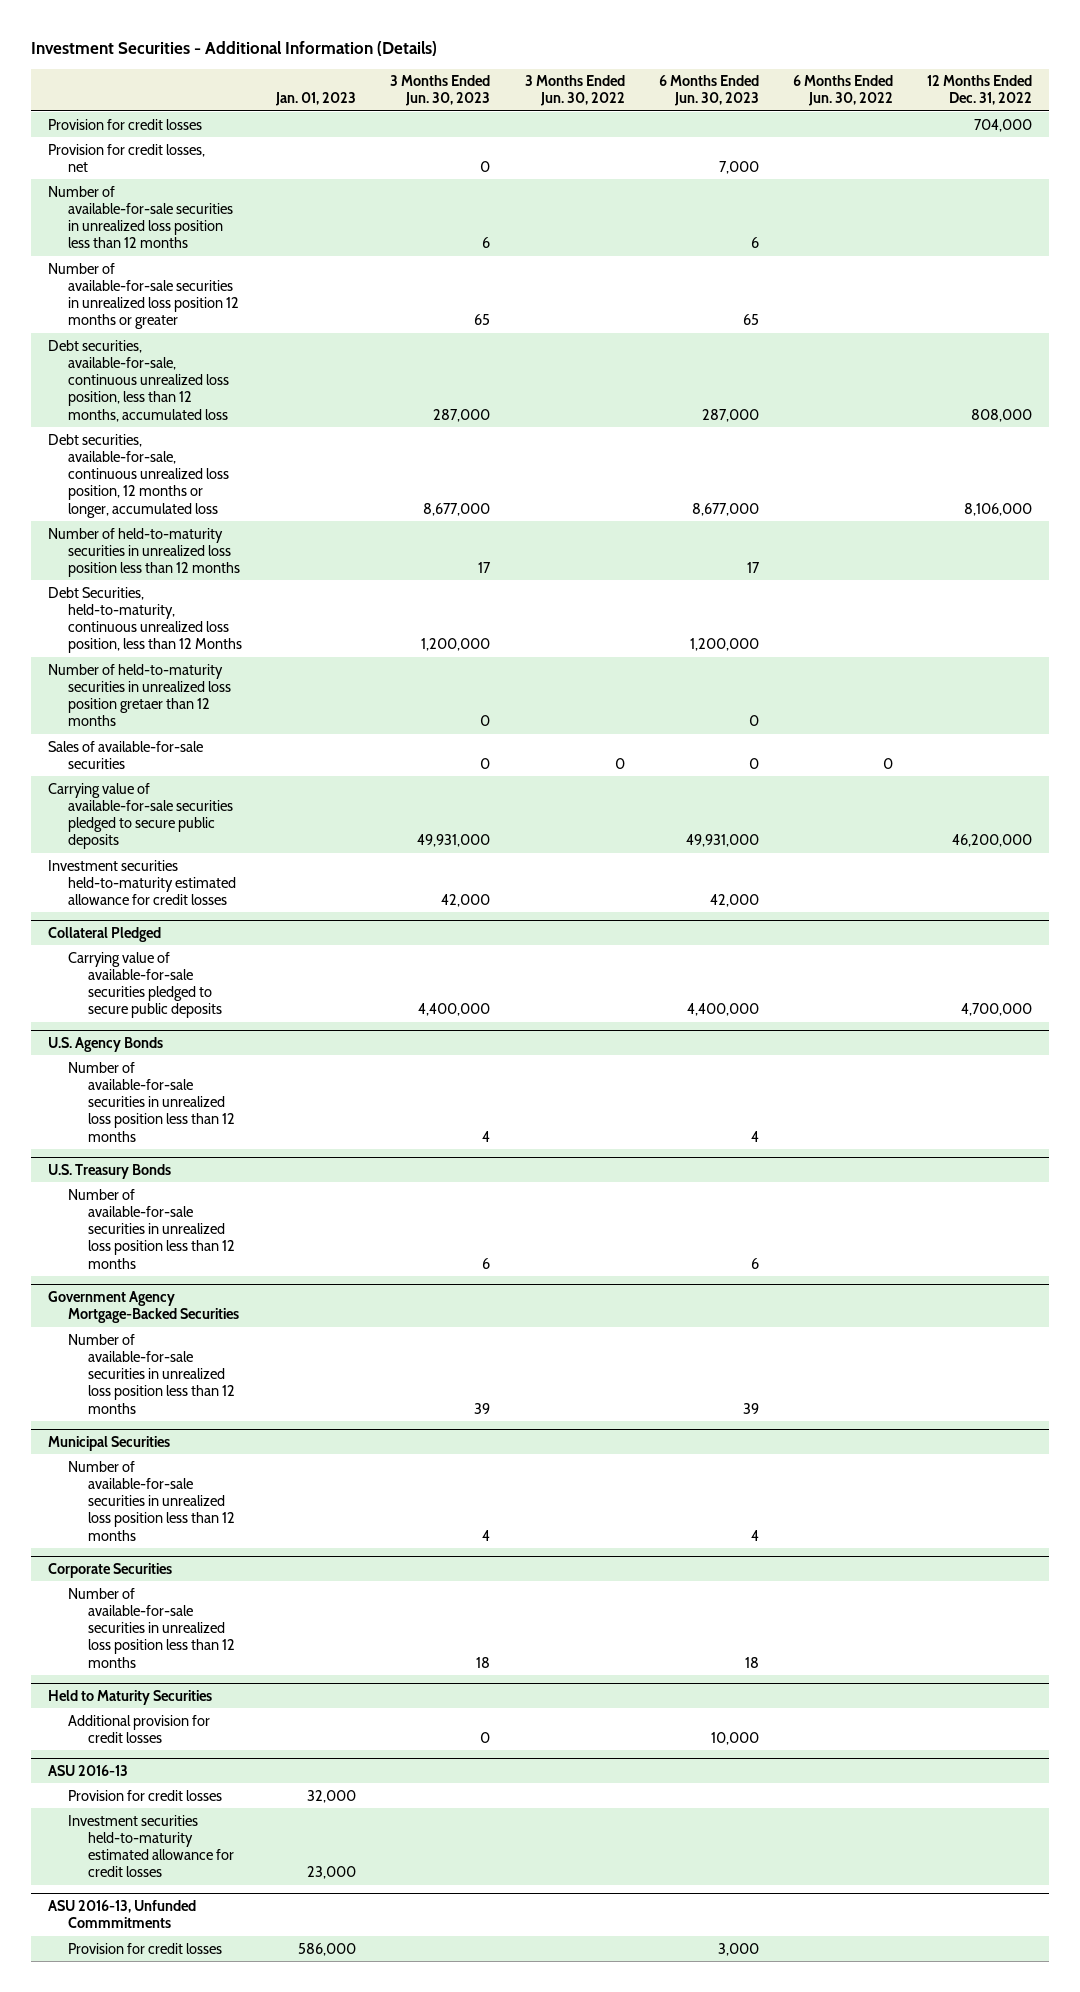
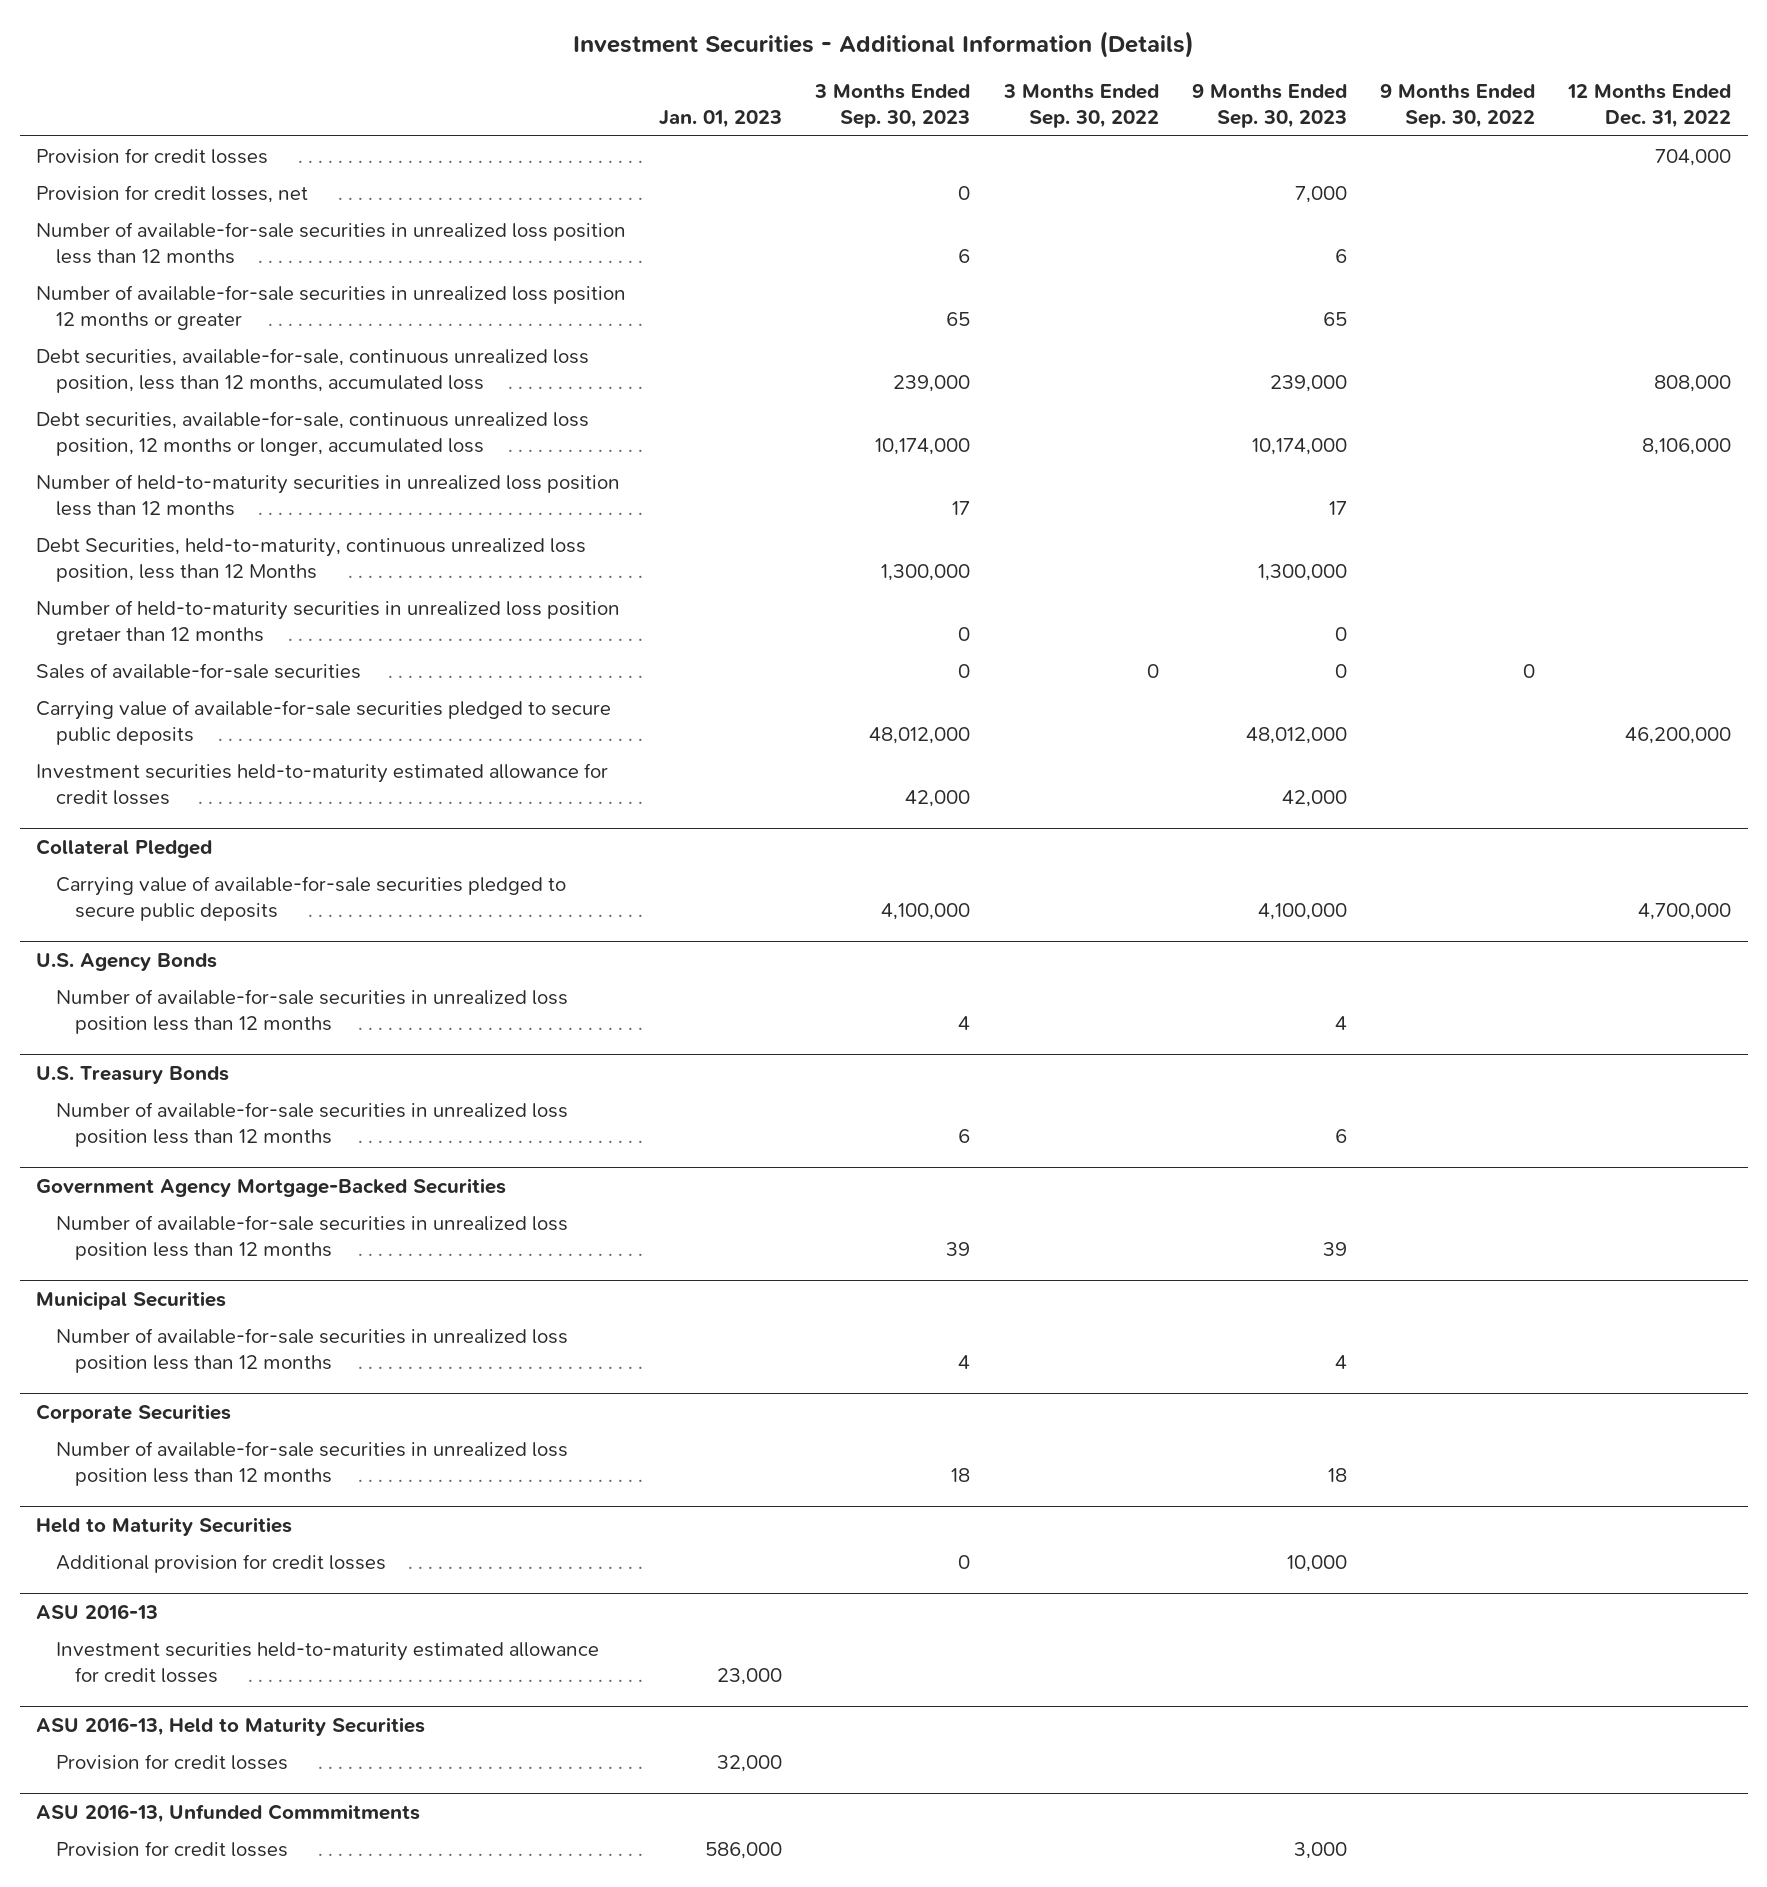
[390,75,491,107] 3 Months Ended Jun. 30, 2023 -> none
[524,75,625,107] 3 Months Ended Jun. 30, 2022 -> none
[658,75,759,107] 6 Months Ended Jun. 30, 2023 -> none
[792,75,893,107] 6 Months Ended Jun. 30, 2022 -> none
none -> [814,84,971,129] 3 Months Ended Sep. 30, 2023
none -> [1002,84,1159,129] 3 Months Ended Sep. 30, 2022
none -> [1191,84,1347,129] 9 Months Ended Sep. 30, 2023
none -> [1379,84,1535,129] 9 Months Ended Sep. 30, 2022
[68,1789,223,1801] Provision for credit losses -> none
none -> [36,1716,426,1736] ASU 2016-13, Held to Maturity Securities
none -> [55,1753,288,1770] Provision for credit losses

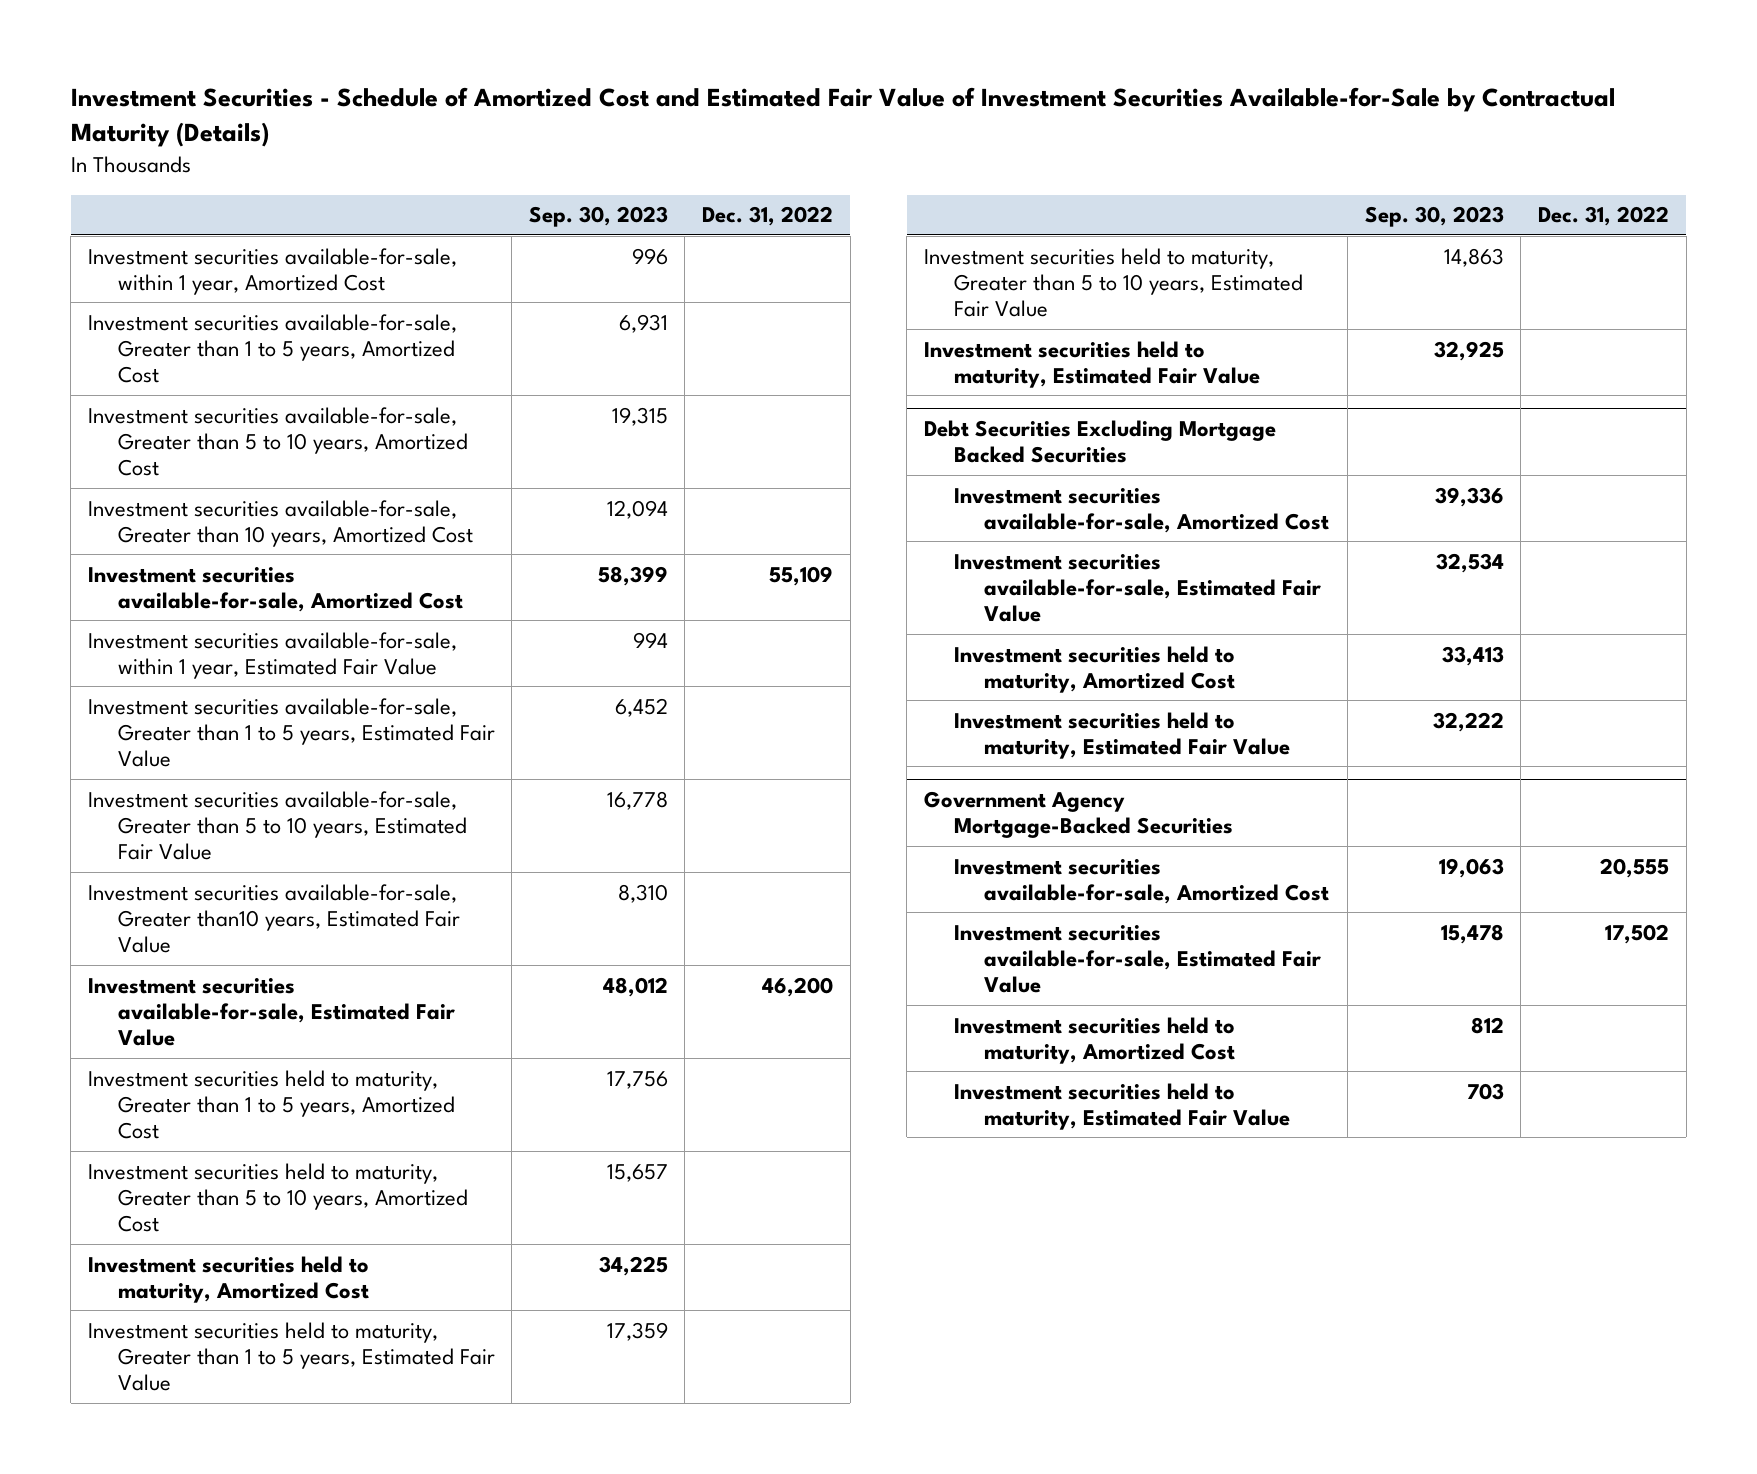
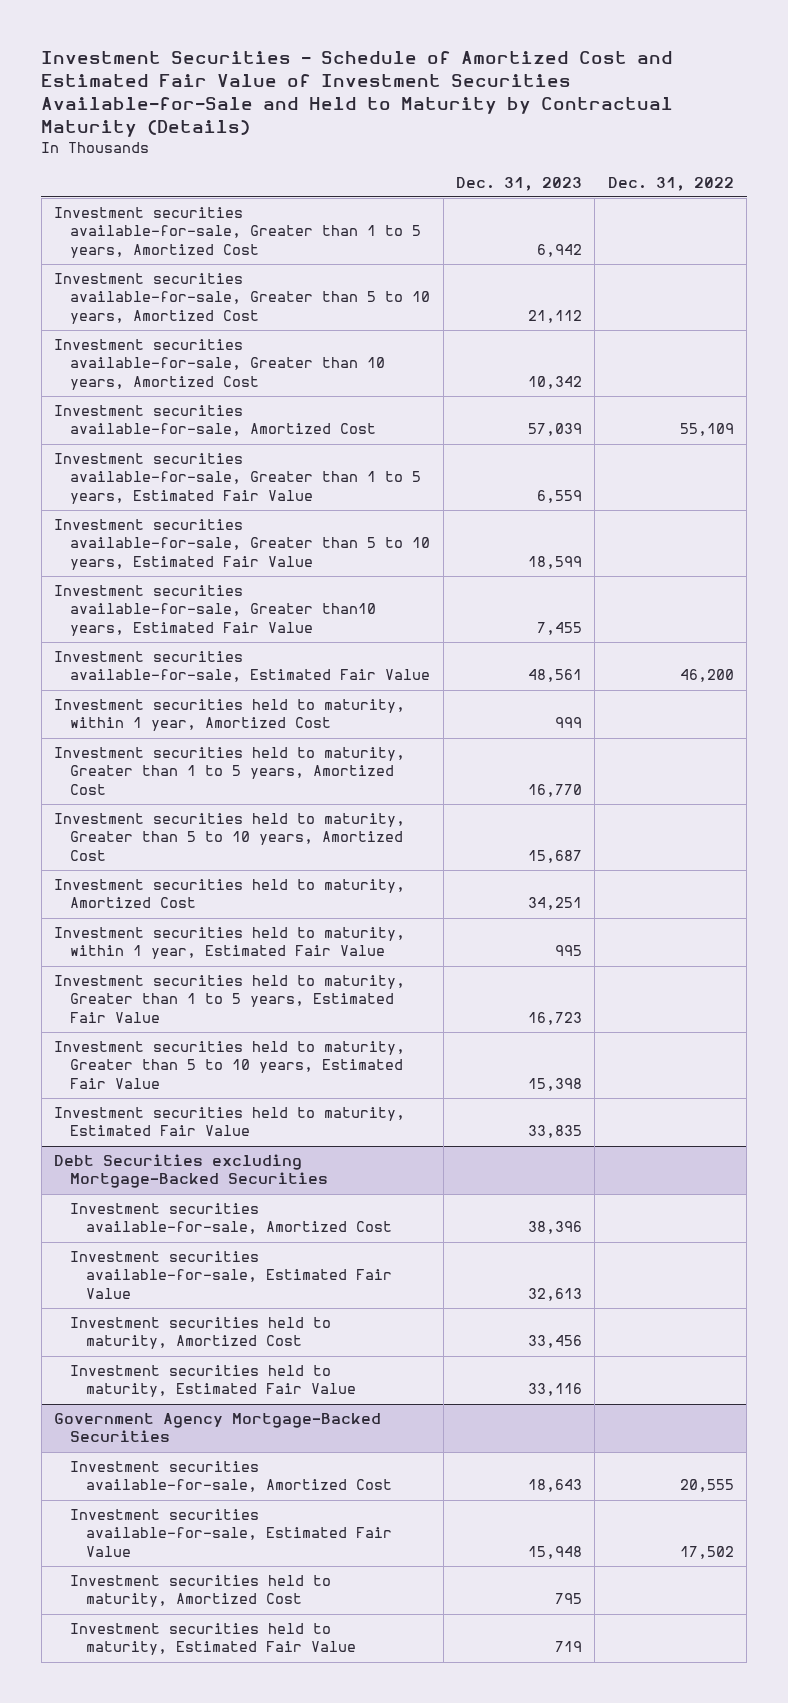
[70,87,1615,148] Investment Securities - Schedule of Amortized Cost and Estimated Fair Value of Investment Securities Available-for-Sale by Contractual Maturity (Details) -> [41,51,674,137] Investment Securities - Schedule of Amortized Cost and Estimated Fair Value of Investment Securities Available-for-Sale and Held to Maturity by Contractual Maturity (Details)
[528,206,668,228] Sep. 30, 2023 -> none
none -> [455,176,582,191] Dec. 31, 2023
[87,247,457,295] Investment securities available-for-sale, within 1 year, Amortized Cost -> none
[87,631,457,679] Investment securities available-for-sale, within 1 year, Estimated Fair Value -> none
none -> [54,699,406,732] Investment securities held to maturity, within 1 year, Amortized Cost
none -> [54,927,406,960] Investment securities held to maturity, within 1 year, Estimated Fair Value
[923,419,1276,463] Debt Securities Excluding Mortgage Backed Securities -> [54,1154,329,1189] Debt Securities excluding Mortgage-Backed Securities

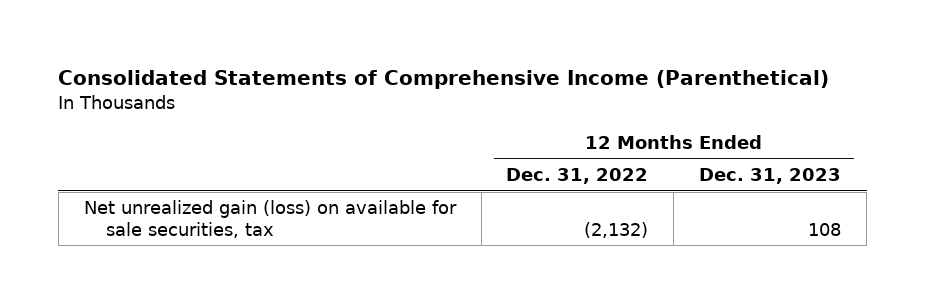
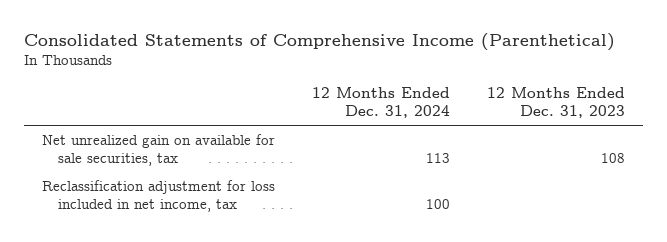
[506,168,649,185] Dec. 31, 2022 -> none
none -> [311,87,450,119] 12 Months Ended Dec. 31, 2024
[83,200,457,238] Net unrealized gain (loss) on available for sale securities, tax -> [41,133,275,167] Net unrealized gain on available for sale securities, tax
none -> [41,179,275,213] Reclassification adjustment for loss included in net income, tax

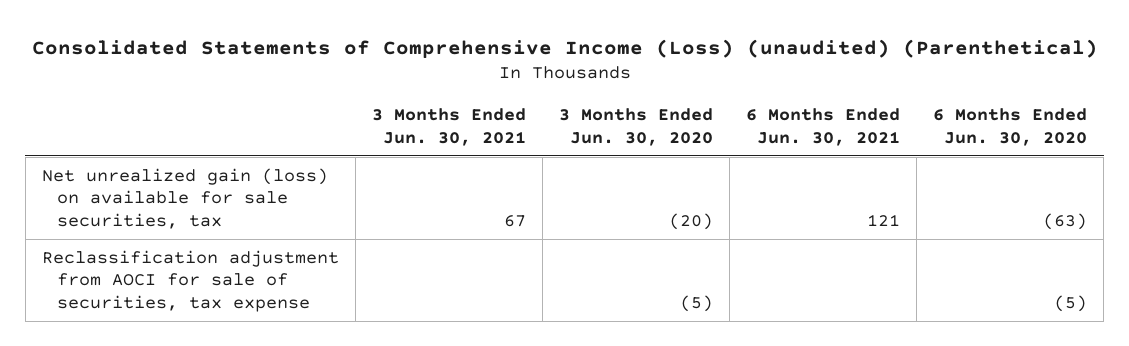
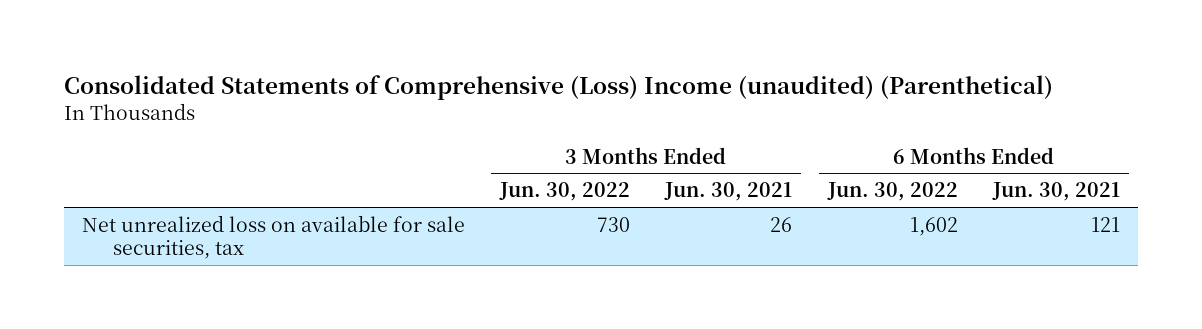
[31,38,1098,58] Consolidated Statements of Comprehensive Income (Loss) (unaudited) (Parenthetical) -> [64,75,1054,101] Consolidated Statements of Comprehensive (Loss) Income (unaudited) (Parenthetical)
[559,108,714,146] 3 Months Ended Jun. 30, 2020 -> none
[933,108,1088,146] 6 Months Ended Jun. 30, 2020 -> none
none -> [499,182,631,202] Jun. 30, 2022
none -> [826,182,958,202] Jun. 30, 2022
[41,249,339,313] Reclassification adjustment from AOCI for sale of securities, tax expense -> none
[41,167,328,230] Net unrealized gain (loss) on available for sale securities, tax -> [81,214,465,259] Net unrealized loss on available for sale securities, tax
[503,215,526,228] 67 -> [770,216,793,232] 26

